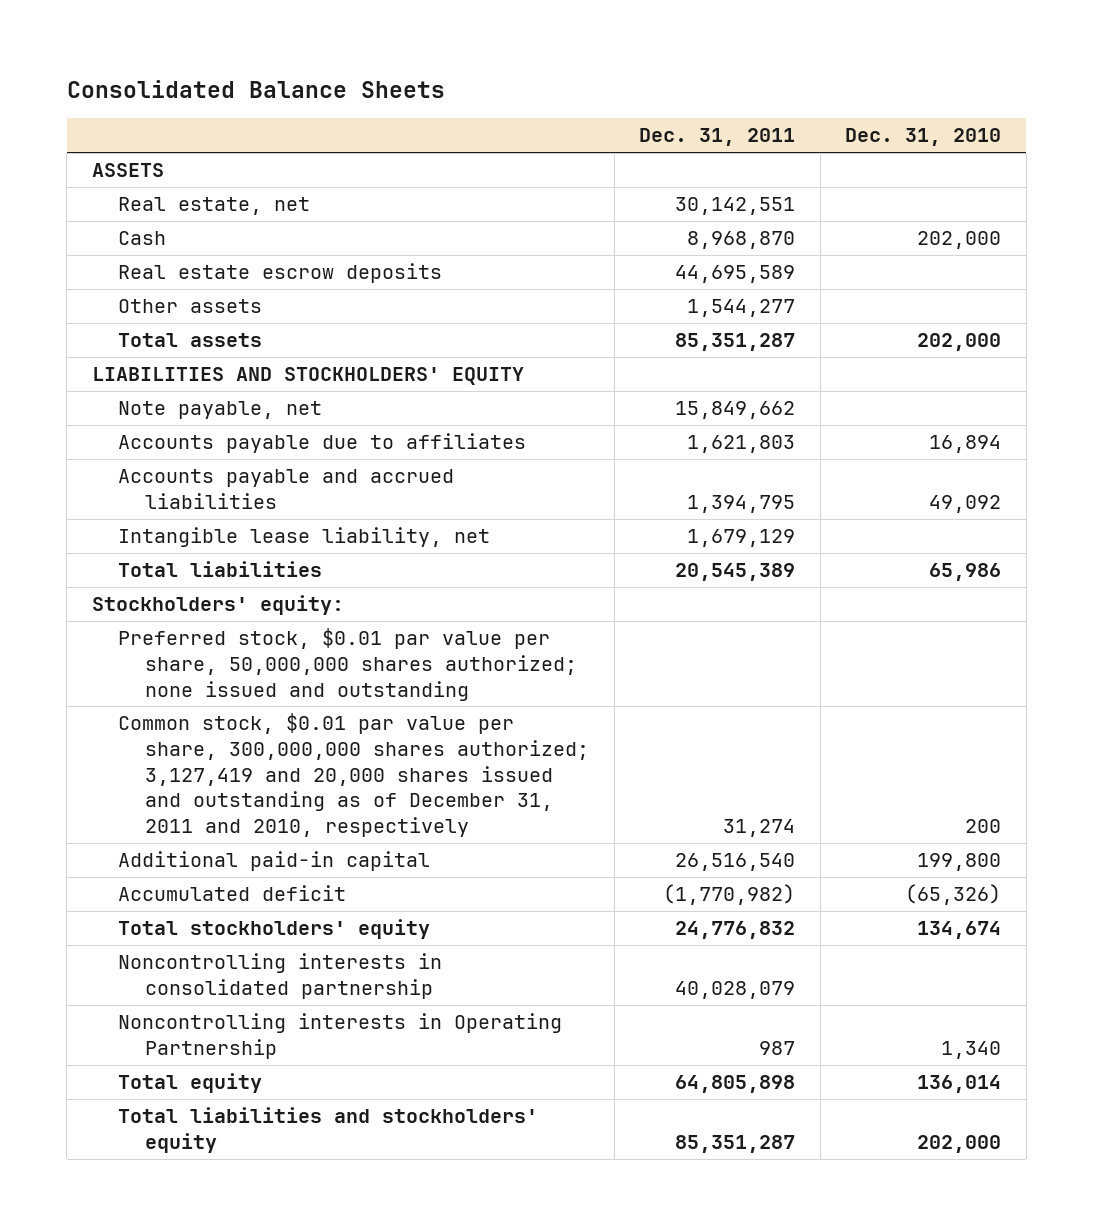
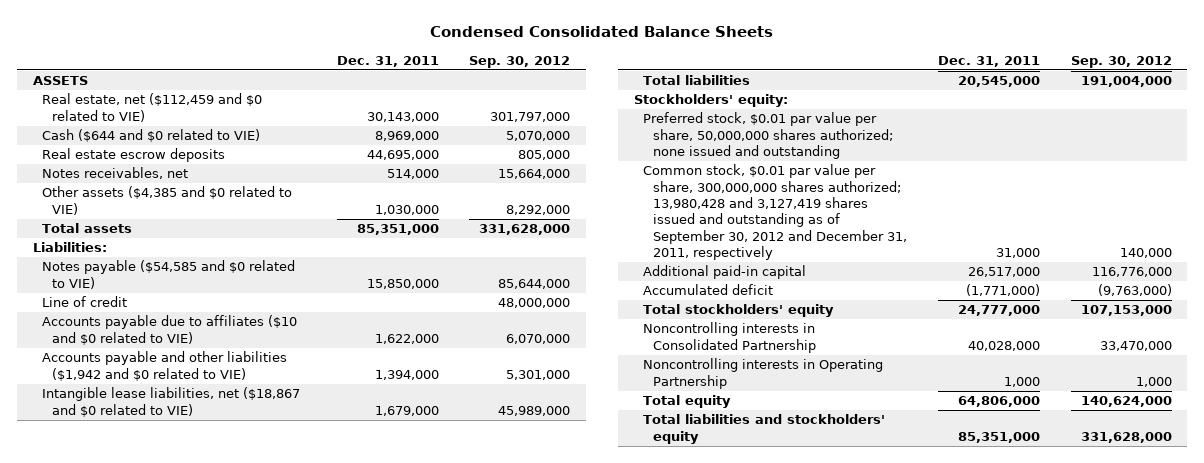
[66,79,445,98] Consolidated Balance Sheets -> [430,26,774,38] Condensed Consolidated Balance Sheets
[845,128,1002,147] Dec. 31, 2010 -> none
none -> [469,55,571,68] Sep. 30, 2012
[118,231,167,246] Cash -> none
[91,367,524,386] LIABILITIES AND STOCKHOLDERS' EQUITY -> none
[118,401,323,420] Note payable, net -> none
[118,197,311,216] Real estate, net -> [42,93,263,122] Real estate, net ($112,459 and $0 related to VIE)
[675,197,796,216] 30,142,551 -> [366,111,439,122] 30,143,000
none -> [42,129,261,143] Cash ($644 and $0 related to VIE)
[675,265,796,284] 44,695,589 -> [366,150,439,161] 44,695,000
none -> [42,167,189,180] Notes receivables, net
[118,299,263,314] Other assets -> [42,186,293,215] Other assets ($4,385 and $0 related to VIE)
[687,299,796,318] 1,544,277 -> [374,204,439,215] 1,030,000
[675,333,796,352] 85,351,287 -> [356,224,439,236] 85,351,000
none -> [32,242,107,253] Liabilities:
none -> [42,260,296,289] Notes payable ($54,585 and $0 related to VIE)
none -> [42,296,128,308] Line of credit
[118,433,527,454] Accounts payable due to affiliates -> [42,315,298,345] Accounts payable due to affiliates ($10 and $0 related to VIE)
[687,435,796,454] 1,621,803 -> [374,333,439,344] 1,622,000
[118,469,455,510] Accounts payable and accrued liabilities -> [42,351,288,381] Accounts payable and other liabilities ($1,942 and $0 related to VIE)
[687,495,796,514] 1,394,795 -> [374,369,439,380] 1,394,000
[118,527,491,548] Intangible lease liability, net -> [42,387,301,417] Intangible lease liabilities, net ($18,867 and $0 related to VIE)
[687,529,796,548] 1,679,129 -> [374,405,439,416] 1,679,000
[675,563,796,582] 20,545,389 -> [957,76,1040,88] 20,545,000
[118,713,589,837] Common stock, $0.01 par value per share, 300,000,000 shares authorized; 3,127,419 and 20,000 shares issued and outstanding as of December 31, 2011 and 2010, respectively -> [643,164,908,260] Common stock, $0.01 par value per share, 300,000,000 shares authorized; 13,980,428 and 3,127,419 shares issued and outstanding as of September 30, 2012 and December 31, 2011, respectively
[723,818,796,837] 31,274 -> [995,247,1040,258] 31,000
[675,853,796,872] 26,516,540 -> [967,267,1040,278] 26,517,000
[663,884,796,906] (1,770,982) -> [965,284,1040,297] (1,771,000)
[675,921,796,940] 24,776,832 -> [957,305,1040,317] 24,777,000
[118,953,443,1000] Noncontrolling interests in consolidated partnership -> [643,322,817,353] Noncontrolling interests in Consolidated Partnership
[675,981,796,1000] 40,028,079 -> [967,340,1040,351] 40,028,000
[759,1041,796,1056] 987 -> [1003,376,1040,387] 1,000
[675,1075,796,1094] 64,805,898 -> [957,396,1040,408] 64,806,000
[675,1135,796,1154] 85,351,287 -> [957,431,1040,443] 85,351,000

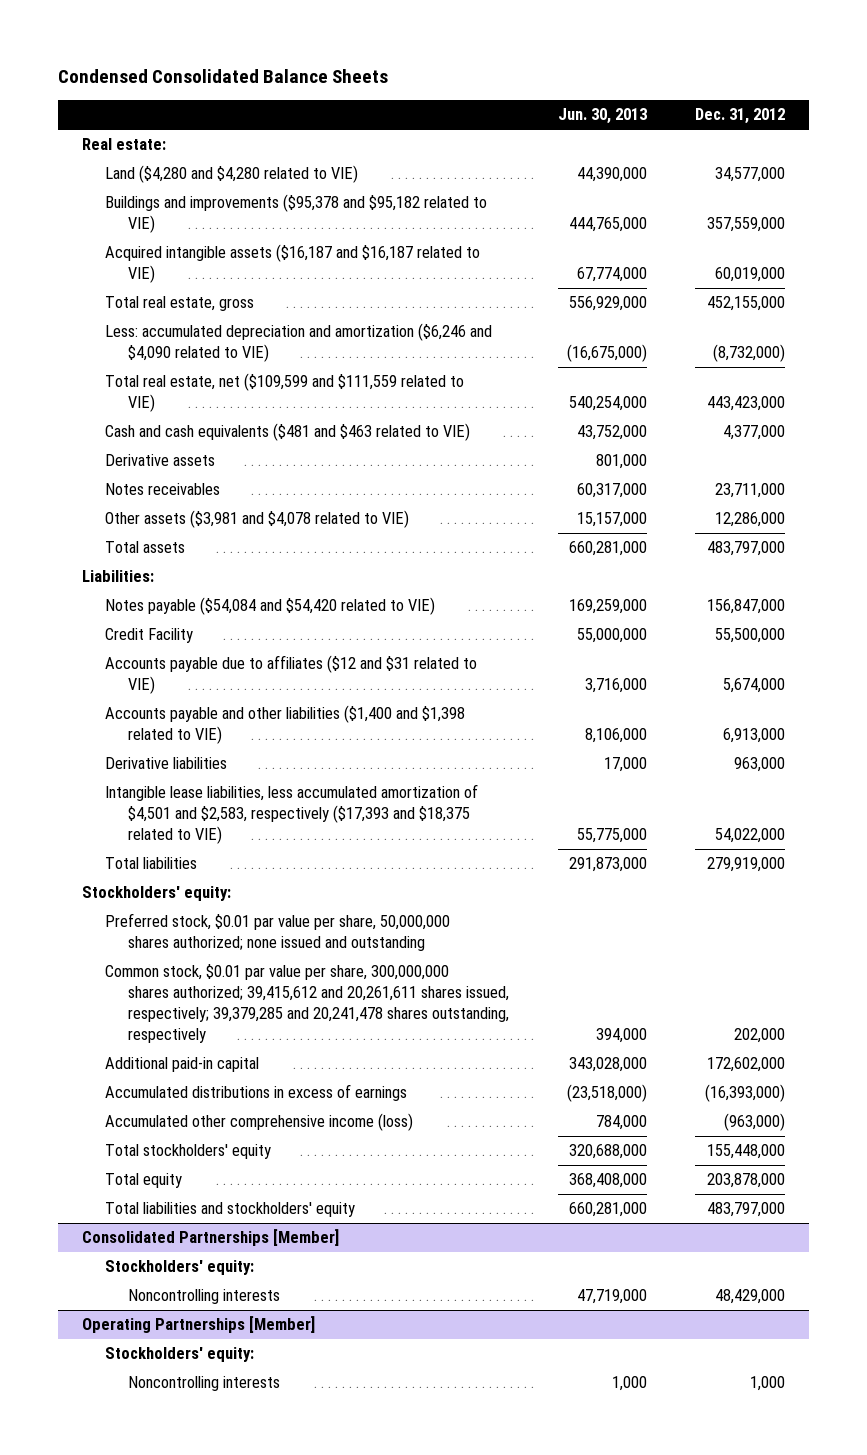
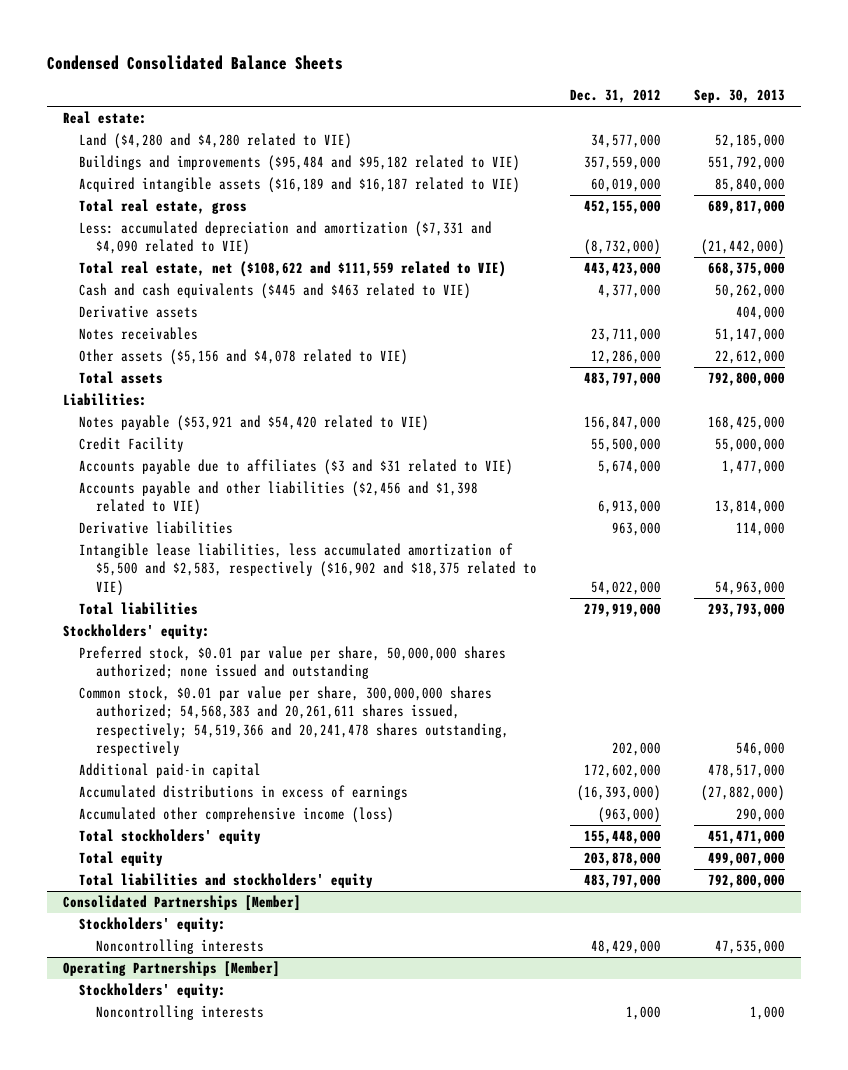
[557,108,647,125] Jun. 30, 2013 -> none
none -> [693,89,785,104] Sep. 30, 2013
[105,194,488,234] Buildings and improvements ($95,378 and $95,182 related to VIE) -> [79,155,521,172] Buildings and improvements ($95,484 and $95,182 related to VIE)
[105,244,481,284] Acquired intangible assets ($16,187 and $16,187 related to VIE) -> [79,177,521,194] Acquired intangible assets ($16,189 and $16,187 related to VIE)
[105,323,493,363] Less: accumulated depreciation and amortization ($6,246 and $4,090 related to VIE) -> [79,221,493,256] Less: accumulated depreciation and amortization ($7,331 and $4,090 related to VIE)
[105,373,465,413] Total real estate, net ($109,599 and $111,559 related to VIE) -> [79,261,507,278] Total real estate, net ($108,622 and $111,559 related to VIE)
[105,423,471,442] Cash and cash equivalents ($481 and $463 related to VIE) -> [79,283,472,300] Cash and cash equivalents ($445 and $463 related to VIE)
[105,510,410,529] Other assets ($3,981 and $4,078 related to VIE) -> [79,349,409,366] Other assets ($5,156 and $4,078 related to VIE)
[105,597,436,616] Notes payable ($54,084 and $54,420 related to VIE) -> [79,415,430,432] Notes payable ($53,921 and $54,420 related to VIE)
[105,655,478,695] Accounts payable due to affiliates ($12 and $31 related to VIE) -> [79,459,514,476] Accounts payable due to affiliates ($3 and $31 related to VIE)
[105,705,466,745] Accounts payable and other liabilities ($1,400 and $1,398 related to VIE) -> [79,481,479,516] Accounts payable and other liabilities ($2,456 and $1,398 related to VIE)
[105,784,479,845] Intangible lease liabilities, less accumulated amortization of $4,501 and $2,583, respectively ($17,393 and $18,375 related to VIE) -> [79,543,537,596] Intangible lease liabilities, less accumulated amortization of $5,500 and $2,583, respectively ($16,902 and $18,375 related to VIE)
[105,964,510,1044] Common stock, $0.01 par value per share, 300,000,000 shares authorized; 39,415,612 and 20,261,611 shares issued, respectively; 39,379,285 and 20,241,478 shares outstanding, respectively -> [79,686,509,756] Common stock, $0.01 par value per share, 300,000,000 shares authorized; 54,568,383 and 20,261,611 shares issued, respectively; 54,519,366 and 20,241,478 shares outstanding, respectively

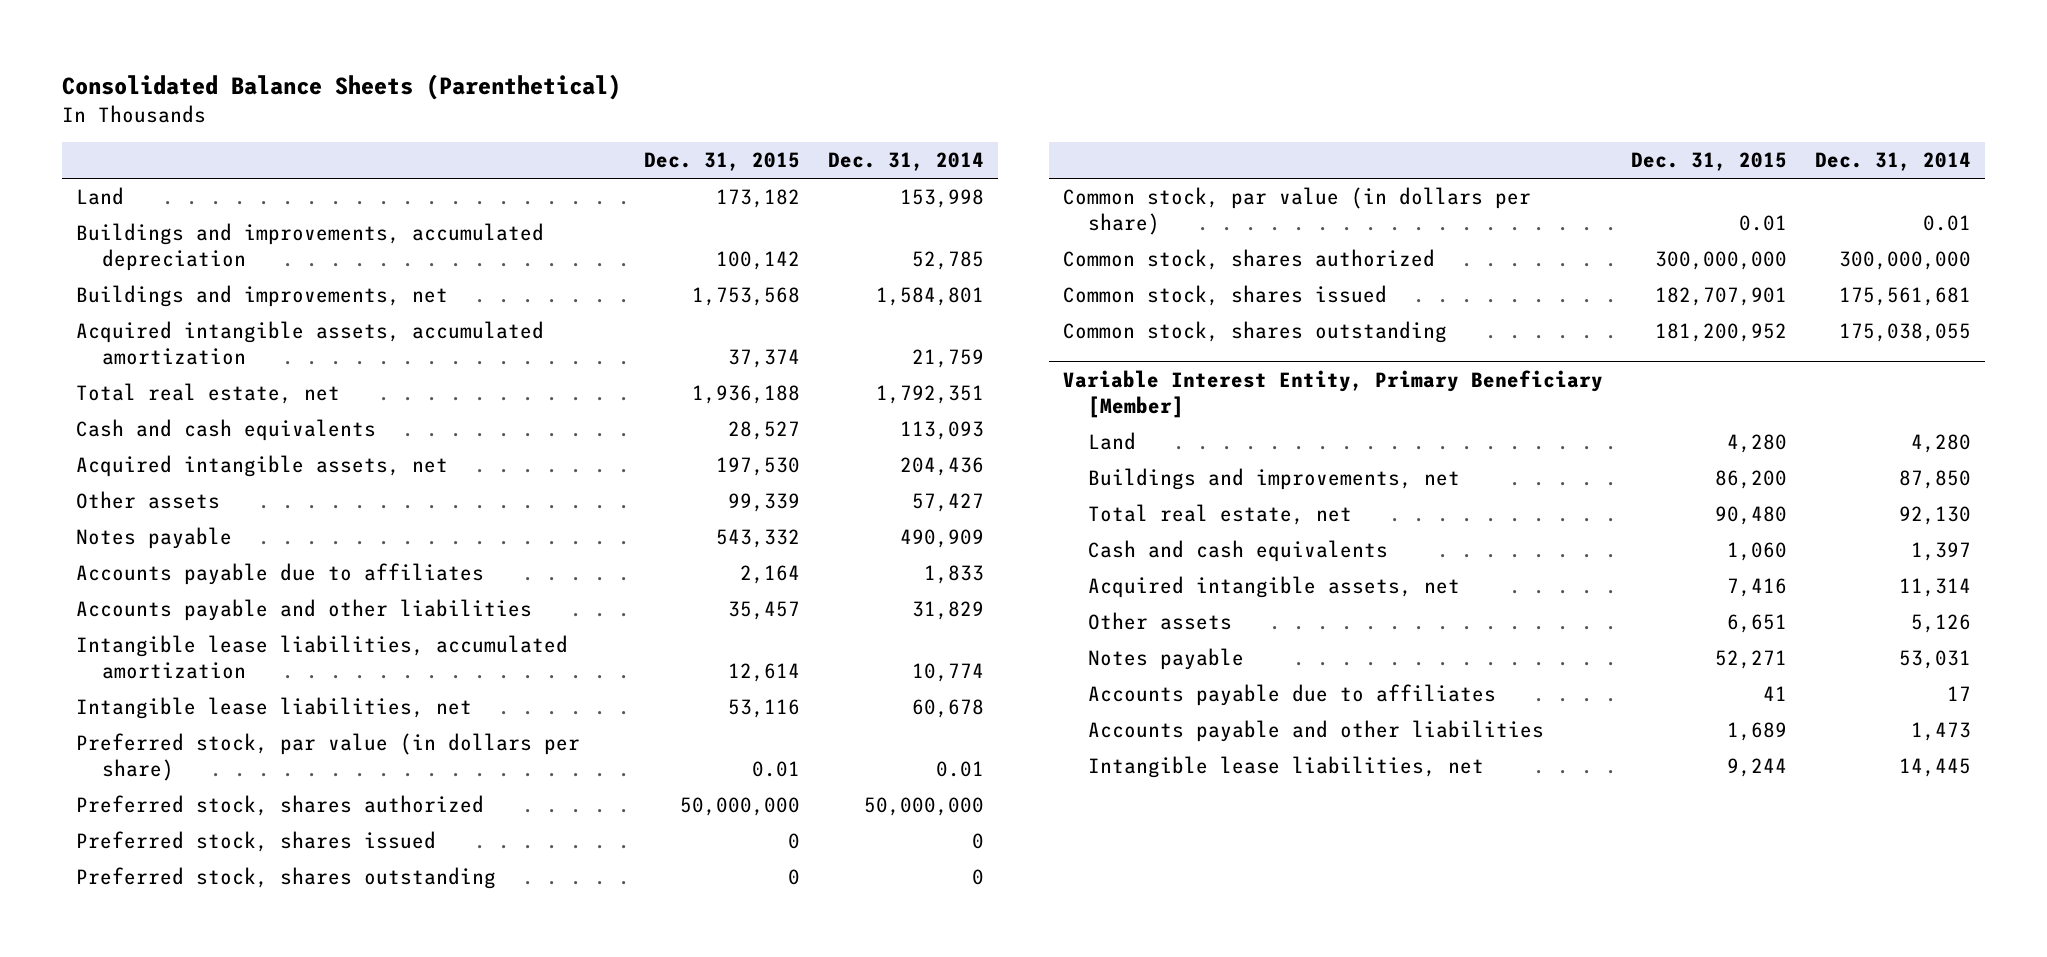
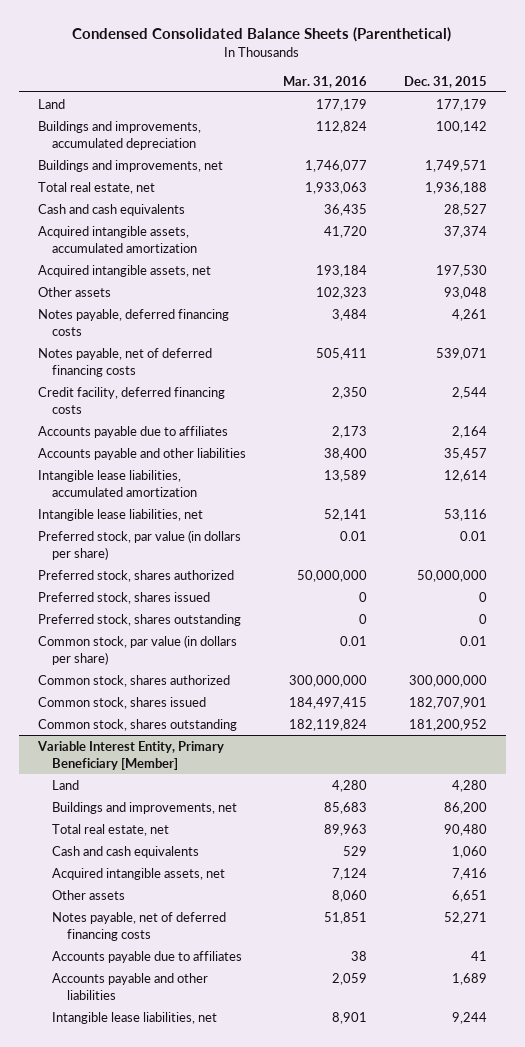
[62,74,622,101] Consolidated Balance Sheets (Parenthetical) -> [72,27,452,43] Condensed Consolidated Balance Sheets (Parenthetical)
[828,152,985,172] Dec. 31, 2014 -> none
none -> [282,75,367,88] Mar. 31, 2016
[716,189,801,209] 173,182 -> [436,98,488,111] 177,179
[692,287,801,307] 1,753,568 -> [425,159,488,172] 1,749,571
[76,321,545,366] Acquired intangible assets, accumulated amortization -> [37,225,198,253] Acquired intangible assets, accumulated amortization
[728,493,801,513] 99,339 -> [444,286,488,299] 93,048
none -> [37,308,229,336] Notes payable, deferred financing costs
[76,527,233,550] Notes payable -> [37,347,212,377] Notes payable, net of deferred financing costs
[716,529,801,549] 543,332 -> [436,347,488,360] 539,071
none -> [37,386,225,414] Credit facility, deferred financing costs
[1088,648,1245,671] Notes payable -> [52,911,227,941] Notes payable, net of deferred financing costs

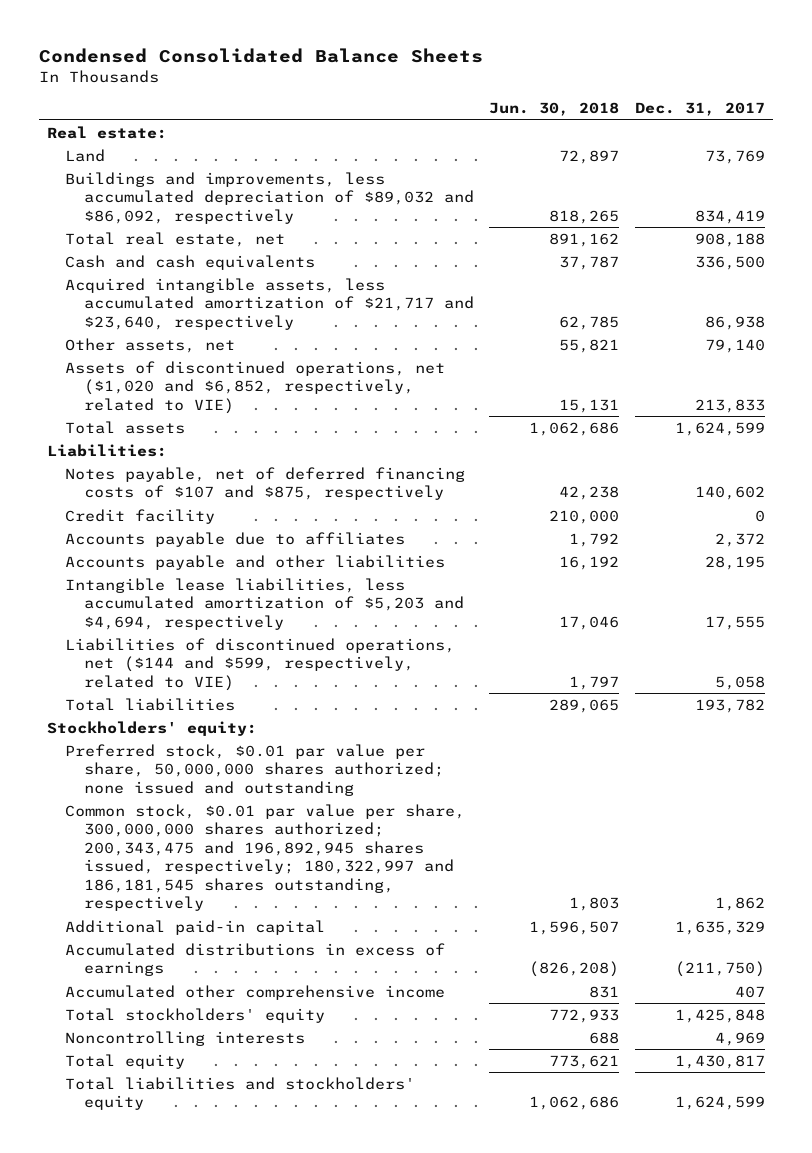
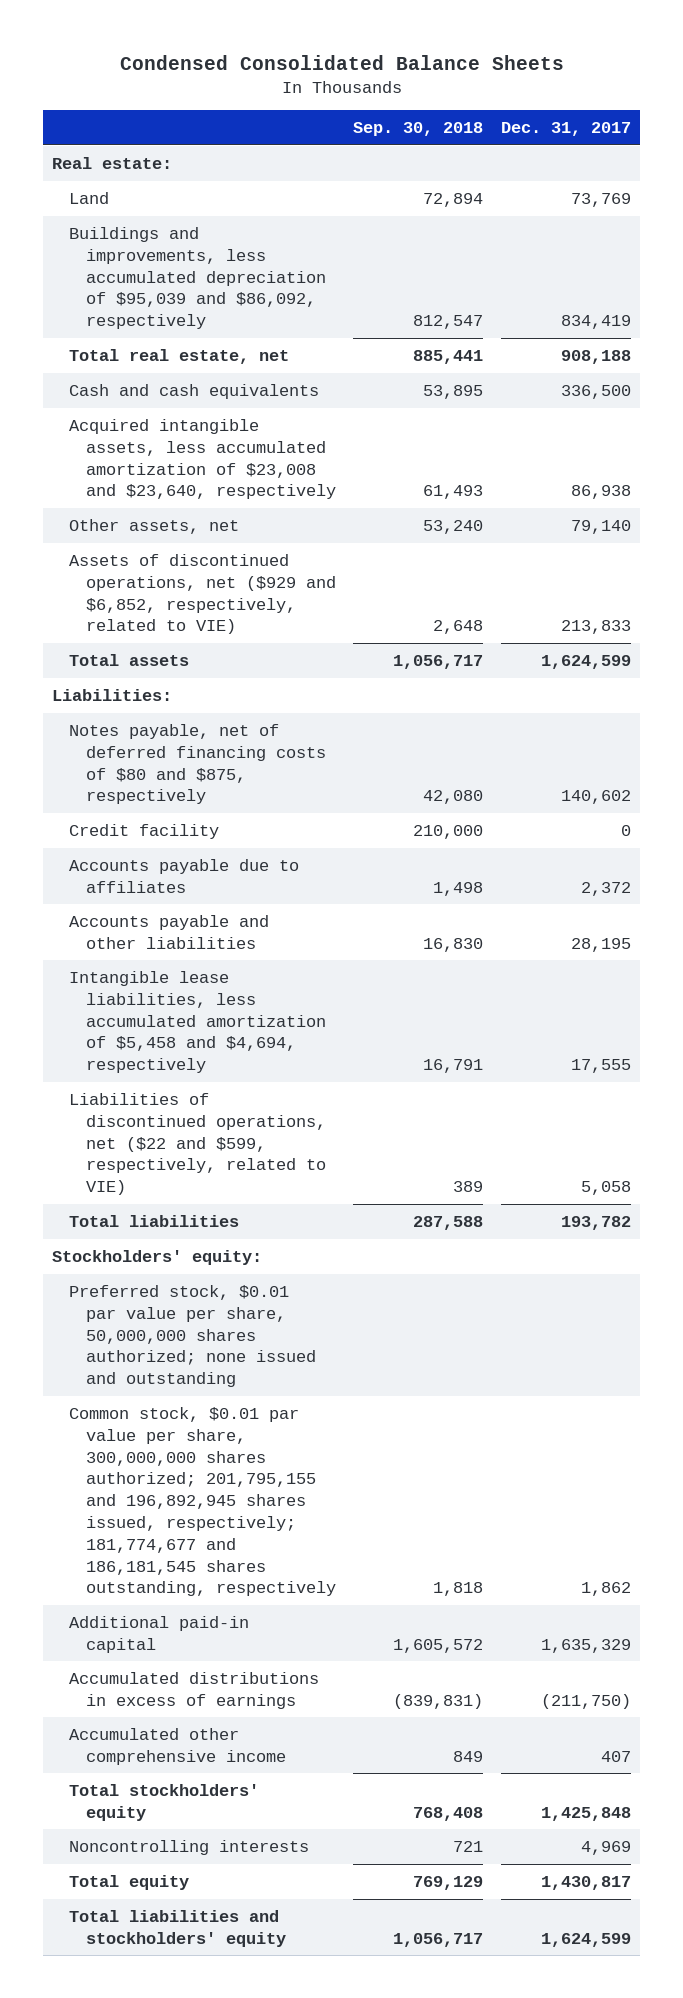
[489,102,620,117] Jun. 30, 2018 -> none
none -> [353,122,484,137] Sep. 30, 2018
[65,171,474,224] Buildings and improvements, less accumulated depreciation of $89,032 and $86,092, respectively -> [68,226,326,330] Buildings and improvements, less accumulated depreciation of $95,039 and $86,092, respectively
[65,277,474,330] Acquired intangible assets, less accumulated amortization of $21,717 and $23,640, respectively -> [68,418,336,500] Acquired intangible assets, less accumulated amortization of $23,008 and $23,640, respectively
[65,360,446,414] Assets of discontinued operations, net ($1,020 and $6,852, respectively, related to VIE) -> [68,553,336,635] Assets of discontinued operations, net ($929 and $6,852, respectively, related to VIE)
[65,466,466,501] Notes payable, net of deferred financing costs of $107 and $875, respectively -> [68,723,326,805] Notes payable, net of deferred financing costs of $80 and $875, respectively
[65,577,464,630] Intangible lease liabilities, less accumulated amortization of $5,203 and $4,694, respectively -> [68,970,326,1074] Intangible lease liabilities, less accumulated amortization of $5,458 and $4,694, respectively
[65,637,456,691] Liabilities of discontinued operations, net ($144 and $599, respectively, related to VIE) -> [68,1092,326,1196] Liabilities of discontinued operations, net ($22 and $599, respectively, related to VIE)
[65,803,466,912] Common stock, $0.01 par value per share, 300,000,000 shares authorized; 200,343,475 and 196,892,945 shares issued, respectively; 180,322,997 and 186,181,545 shares outstanding, respectively -> [68,1406,336,1597] Common stock, $0.01 par value per share, 300,000,000 shares authorized; 201,795,155 and 196,892,945 shares issued, respectively; 181,774,677 and 186,181,545 shares outstanding, respectively

